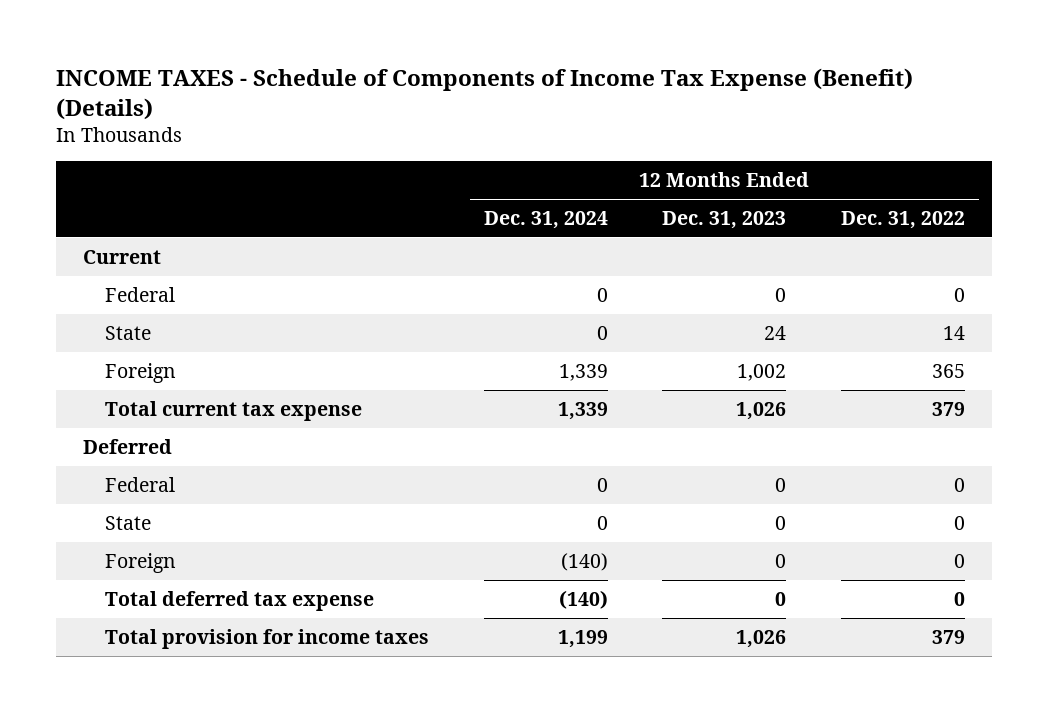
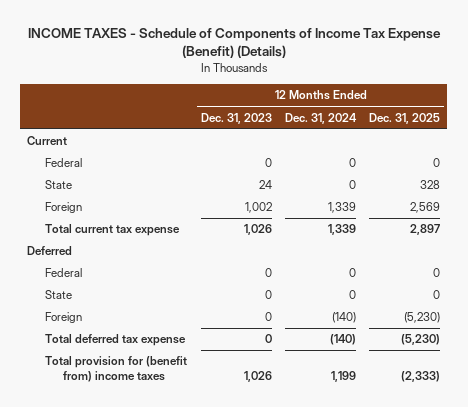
[840,210,965,229] Dec. 31, 2022 -> none
none -> [369,112,441,124] Dec. 31, 2025
[104,628,429,649] Total provision for income taxes -> [45,356,188,383] Total provision for (benefit from) income taxes

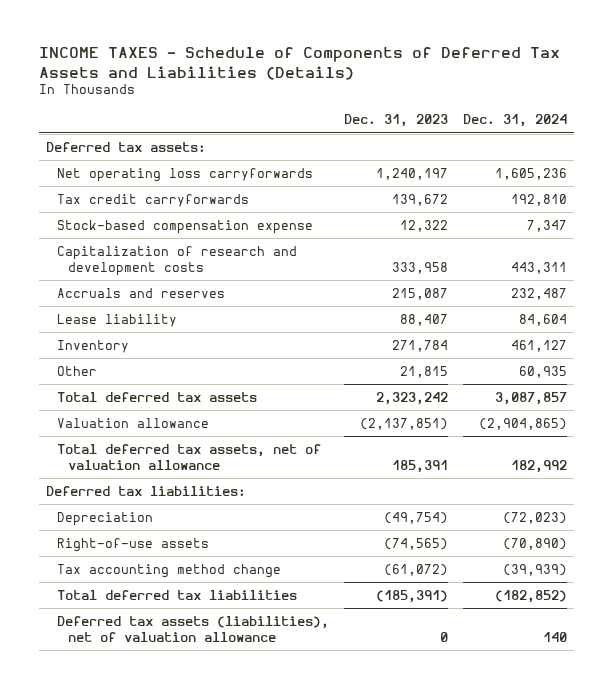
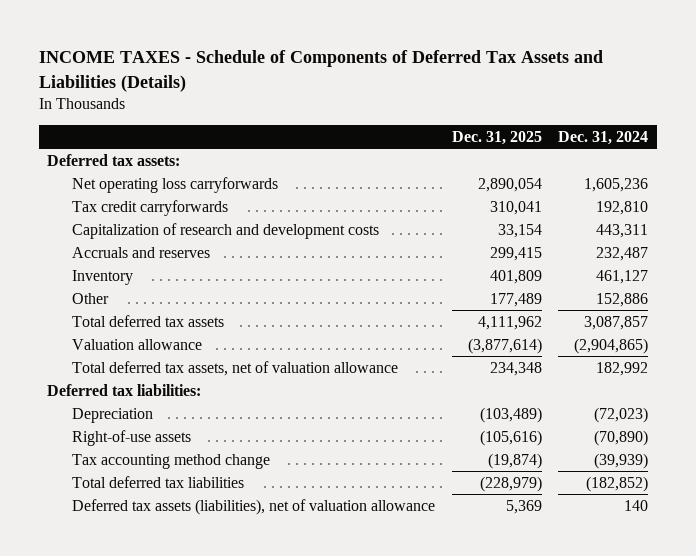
[343,114,448,128] Dec. 31, 2023 -> none
none -> [451,130,542,145] Dec. 31, 2025
[57,219,314,234] Stock-based compensation expense -> none
[57,313,178,327] Lease liability -> none
[518,365,567,378] 60,935 -> [596,292,649,307] 152,886

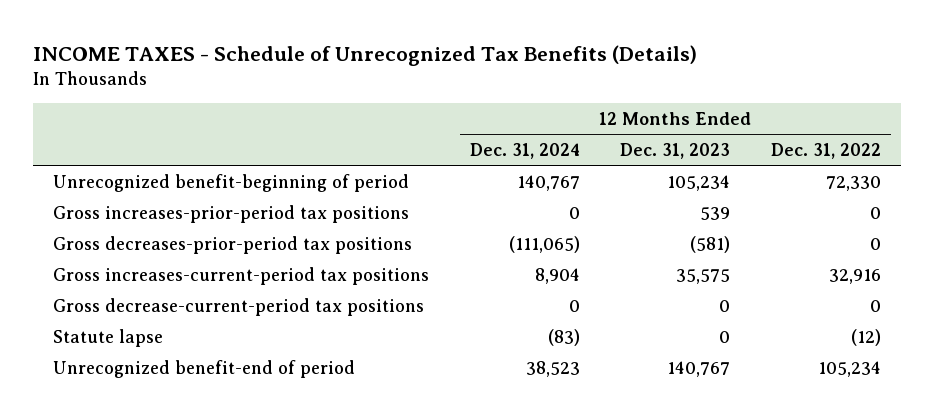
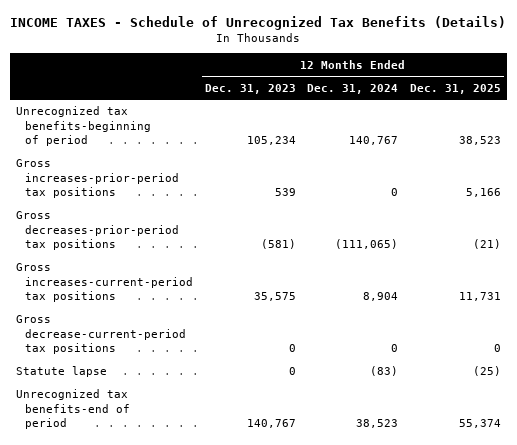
[770,143,881,160] Dec. 31, 2022 -> none
none -> [409,83,501,94] Dec. 31, 2025
[53,173,410,192] Unrecognized benefit-beginning of period -> [15,106,152,147] Unrecognized tax benefits-beginning of period
[53,359,356,378] Unrecognized benefit-end of period -> [15,389,131,430] Unrecognized tax benefits-end of period

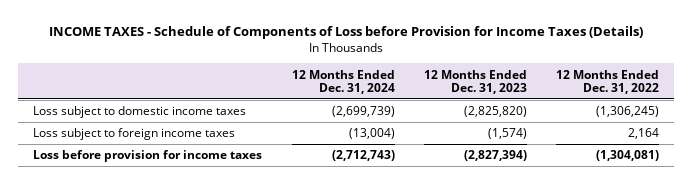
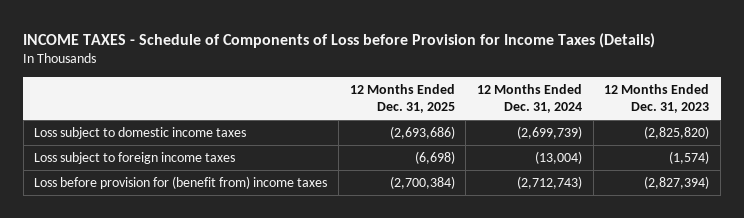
[556,69,660,94] 12 Months Ended Dec. 31, 2022 -> none
none -> [349,84,455,114] 12 Months Ended Dec. 31, 2025
[33,150,263,163] Loss before provision for income taxes -> [34,176,328,190] Loss before provision for (benefit from) income taxes

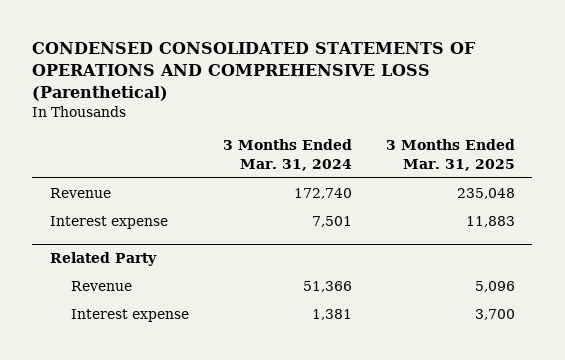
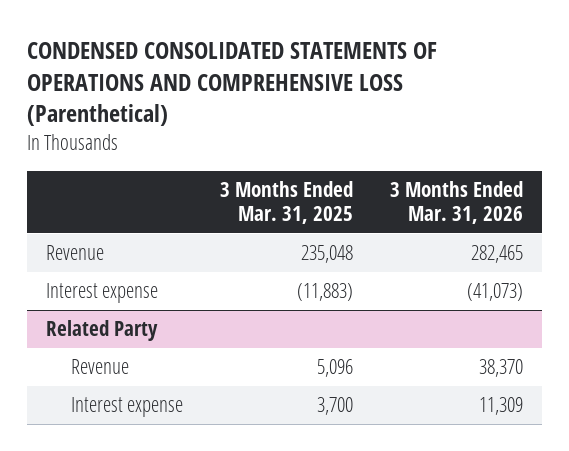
[222,139,352,171] 3 Months Ended Mar. 31, 2024 -> none
none -> [390,180,524,224] 3 Months Ended Mar. 31, 2026
[466,216,516,228] 11,883 -> [297,283,354,302] (11,883)

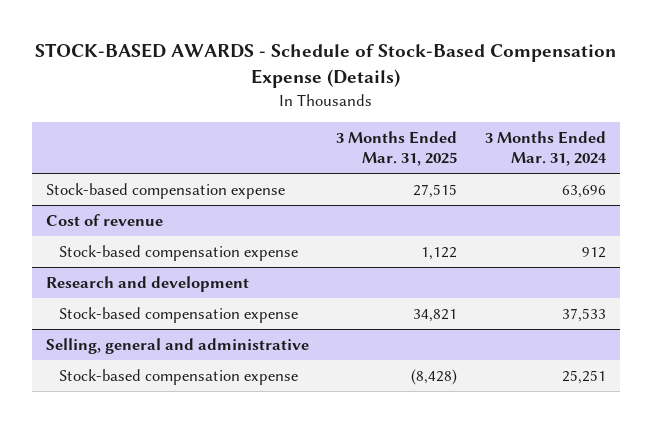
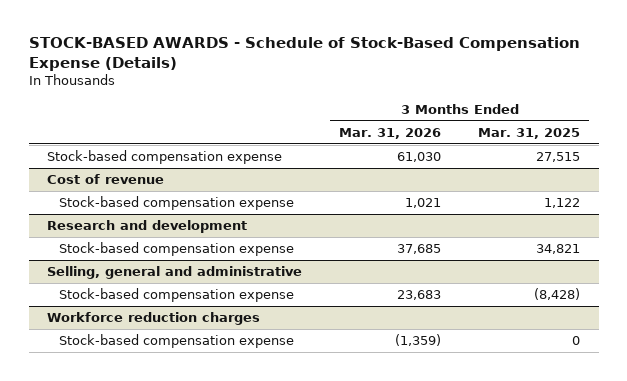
[484,130,607,167] 3 Months Ended Mar. 31, 2024 -> none
none -> [339,127,442,139] Mar. 31, 2026
none -> [47,312,261,326] Workforce reduction charges
none -> [58,334,294,349] Stock-based compensation expense

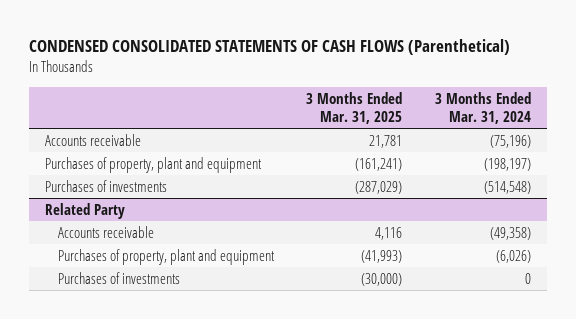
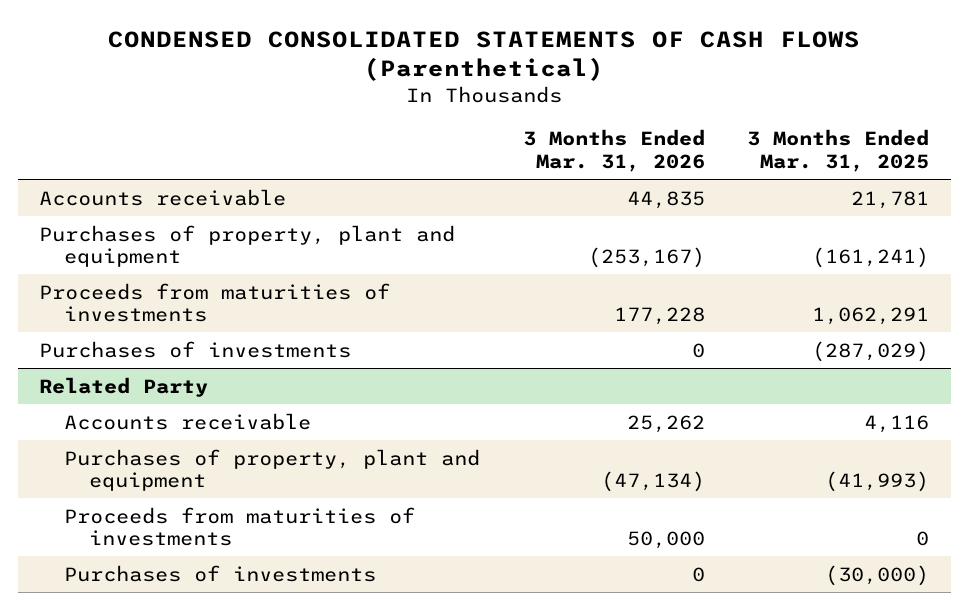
[434,92,531,125] 3 Months Ended Mar. 31, 2024 -> none
none -> [522,129,705,172] 3 Months Ended Mar. 31, 2026
none -> [38,282,390,323] Proceeds from maturities of investments
none -> [63,506,415,547] Proceeds from maturities of investments

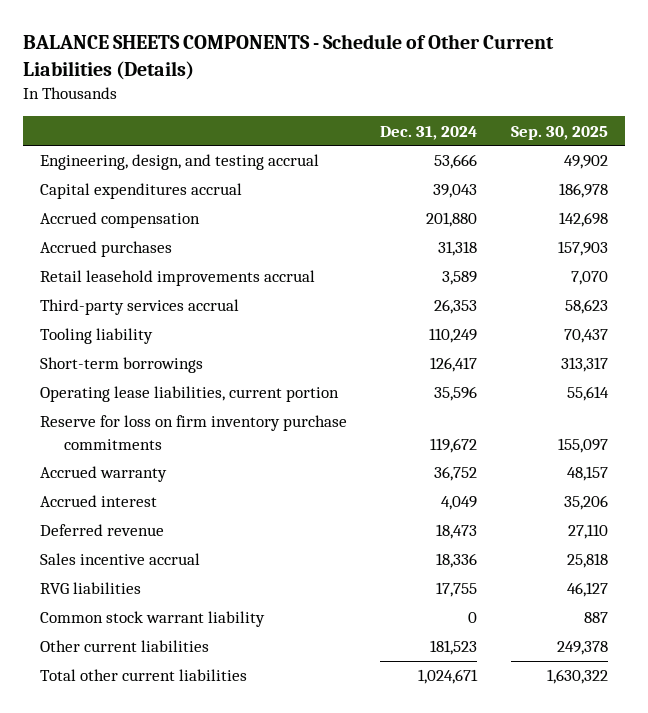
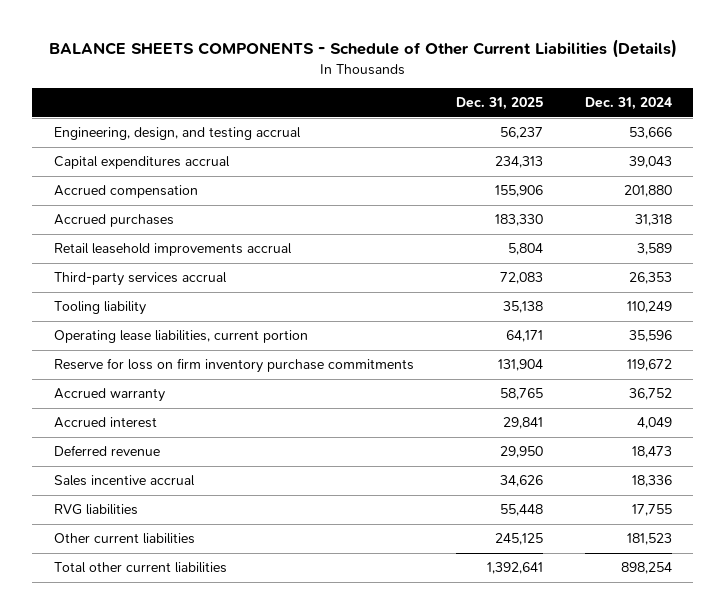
[511,125,609,140] Sep. 30, 2025 -> none
none -> [455,97,543,111] Dec. 31, 2025
[39,357,203,374] Short-term borrowings -> none
[39,611,265,628] Common stock warrant liability -> none
[418,669,479,685] 1,024,671 -> [621,562,673,575] 898,254

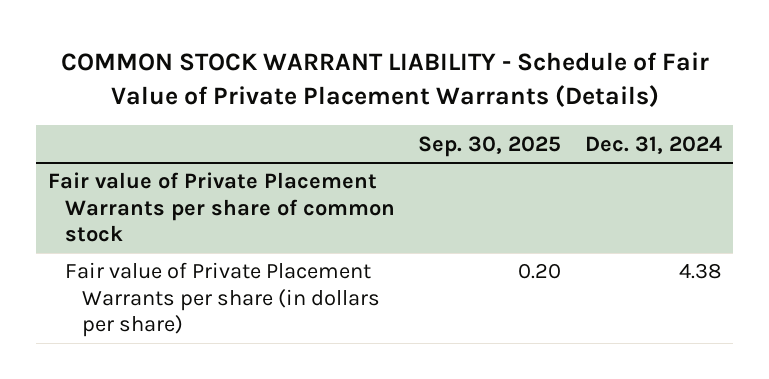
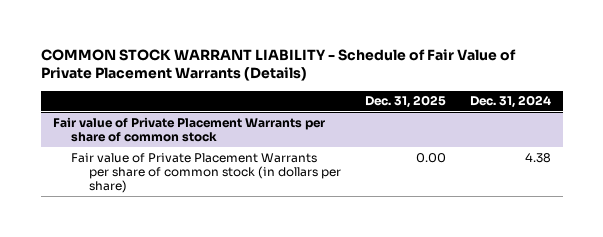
[418,135,562,157] Sep. 30, 2025 -> none
none -> [364,95,446,109] Dec. 31, 2025
[64,262,381,338] Fair value of Private Placement Warrants per share (in dollars per share) -> [70,152,341,194] Fair value of Private Placement Warrants per share of common stock (in dollars per share)

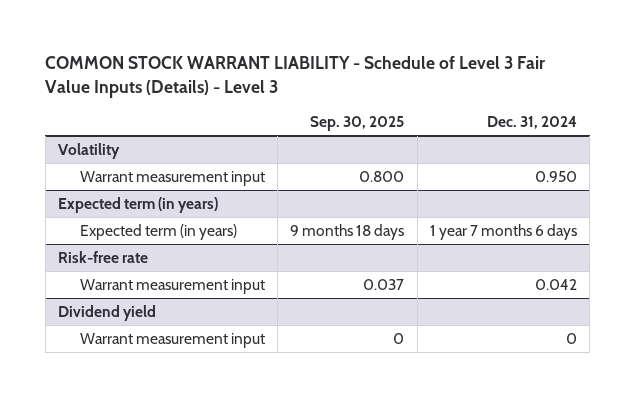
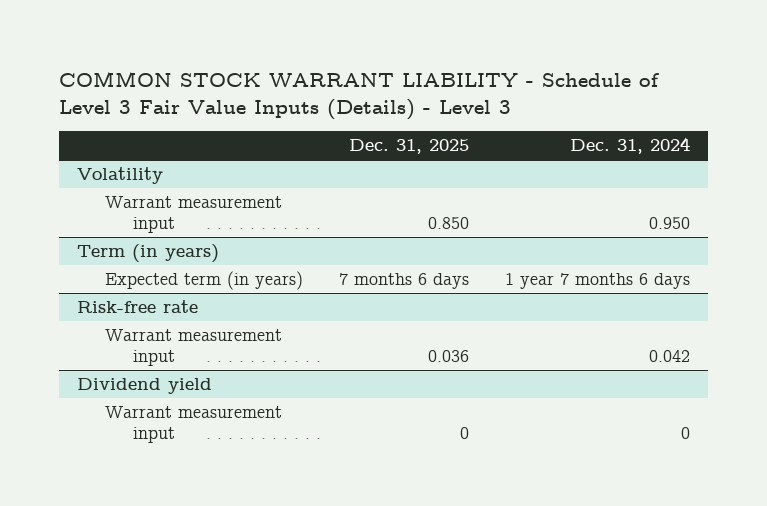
[310,116,405,132] Sep. 30, 2025 -> none
none -> [349,139,470,155] Dec. 31, 2025
[58,196,219,213] Expected term (in years) -> [77,244,220,264] Term (in years)

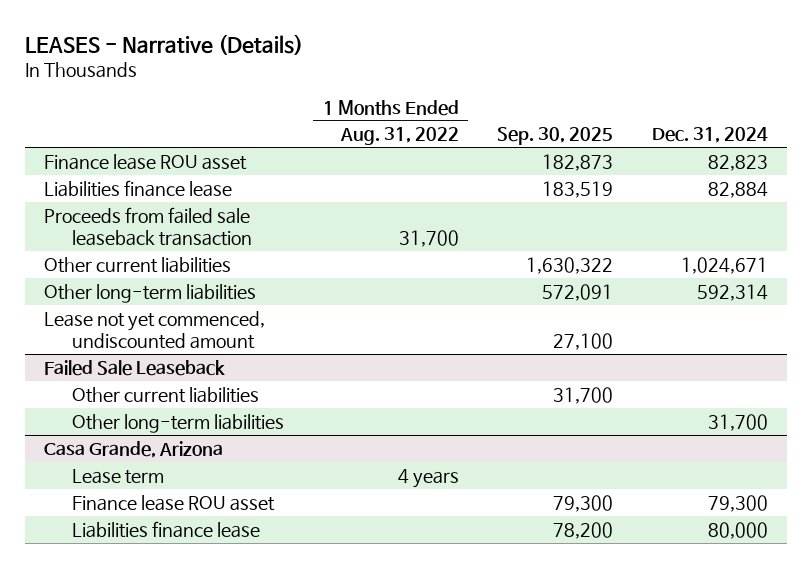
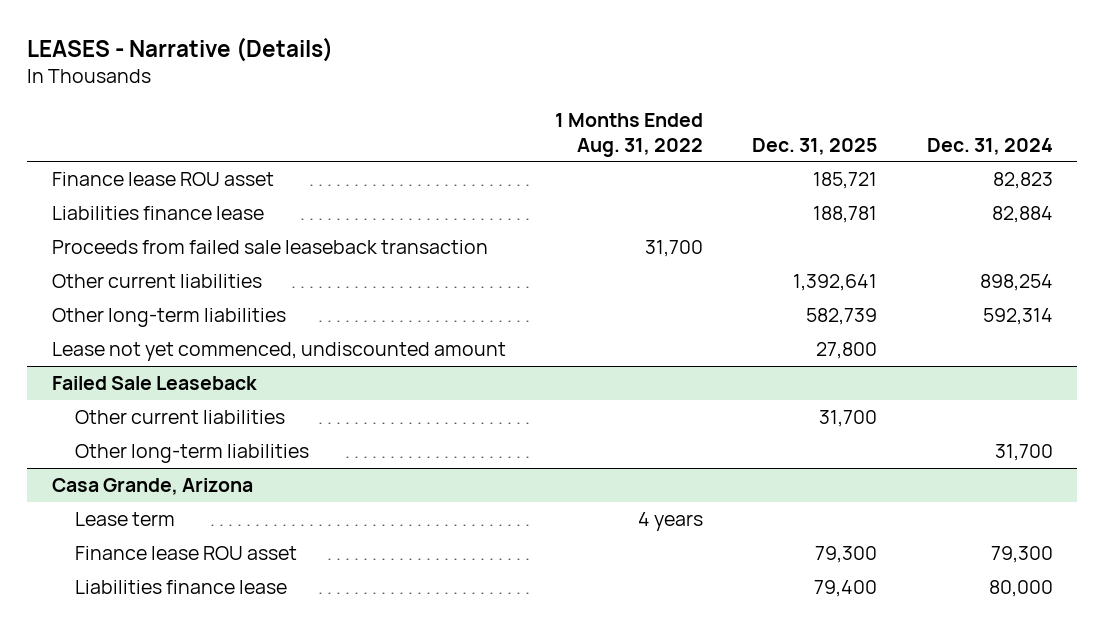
[497,127,614,146] Sep. 30, 2025 -> none
none -> [752,137,878,155] Dec. 31, 2025
[680,256,768,274] 1,024,671 -> [979,273,1053,291] 898,254

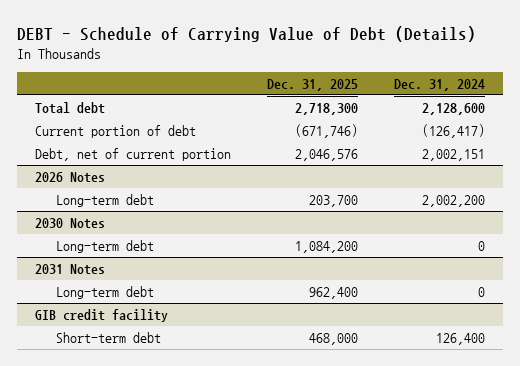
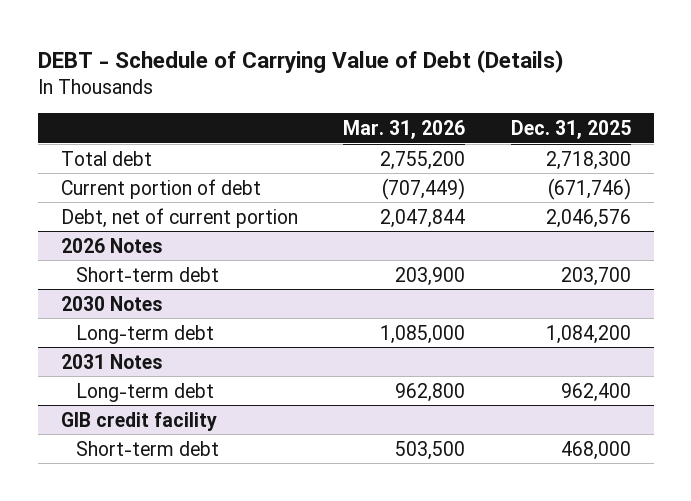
[394,79,486,92] Dec. 31, 2024 -> none
none -> [343,119,466,139] Mar. 31, 2026
[56,193,155,207] Long-term debt -> [76,266,220,282] Short-term debt

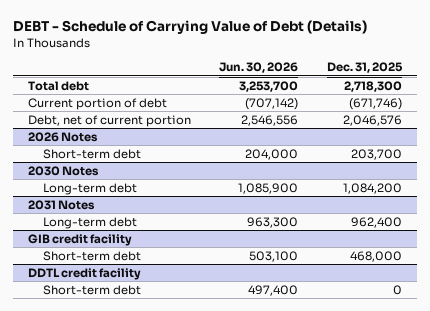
[343,119,466,139] Mar. 31, 2026 -> none
none -> [219,62,299,74] Jun. 30, 2026
none -> [27,267,141,280] DDTL credit facility
none -> [43,284,142,295] Short-term debt

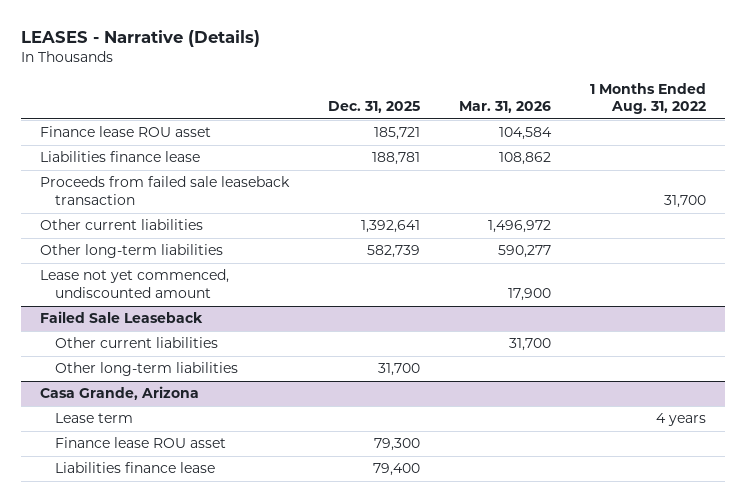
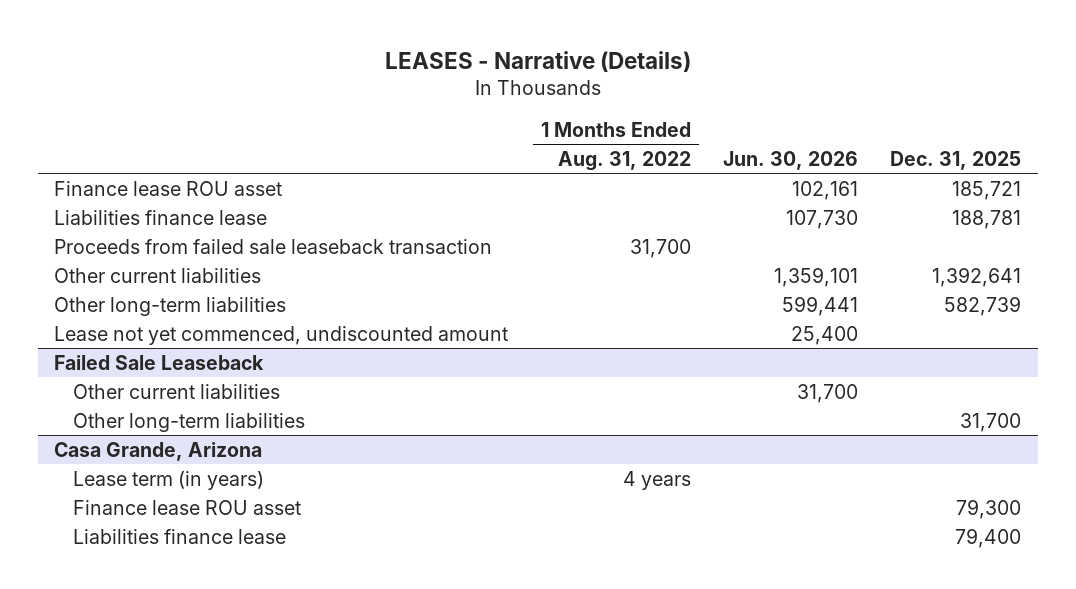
[458,101,551,114] Mar. 31, 2026 -> none
none -> [723,150,859,170] Jun. 30, 2026
[55,413,134,424] Lease term -> [73,470,265,490] Lease term (in years)

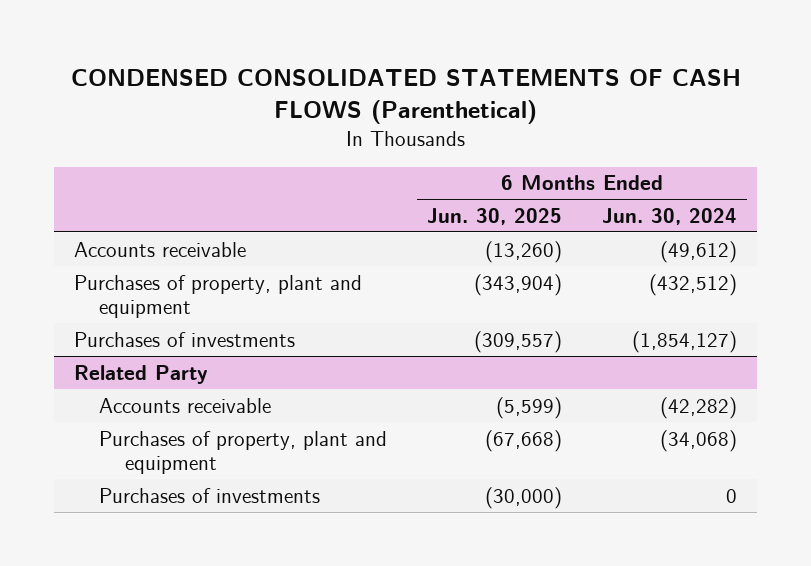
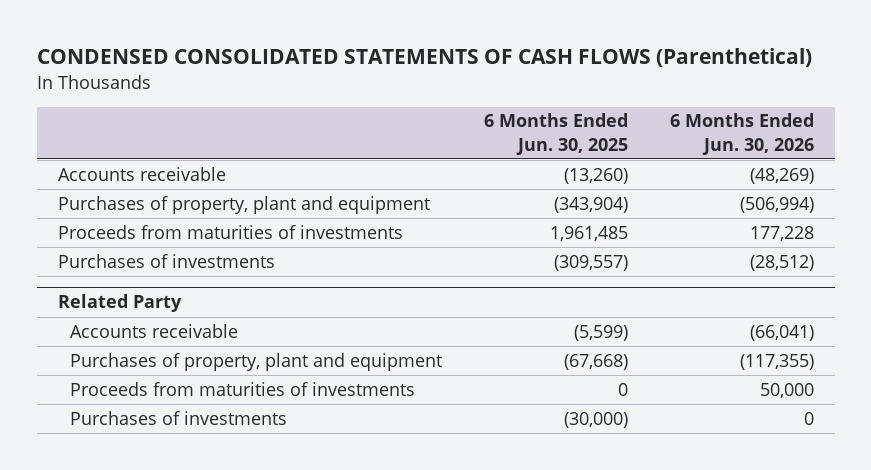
[602,207,738,225] Jun. 30, 2024 -> none
none -> [669,113,814,155] 6 Months Ended Jun. 30, 2026
none -> [57,224,403,239] Proceeds from maturities of investments
none -> [70,381,416,396] Proceeds from maturities of investments

